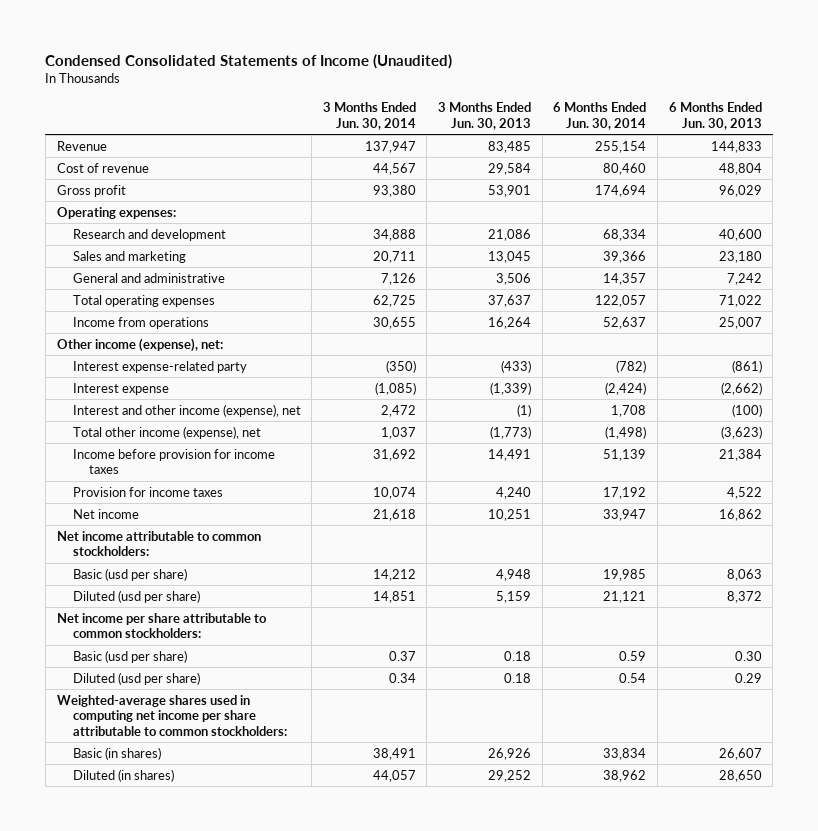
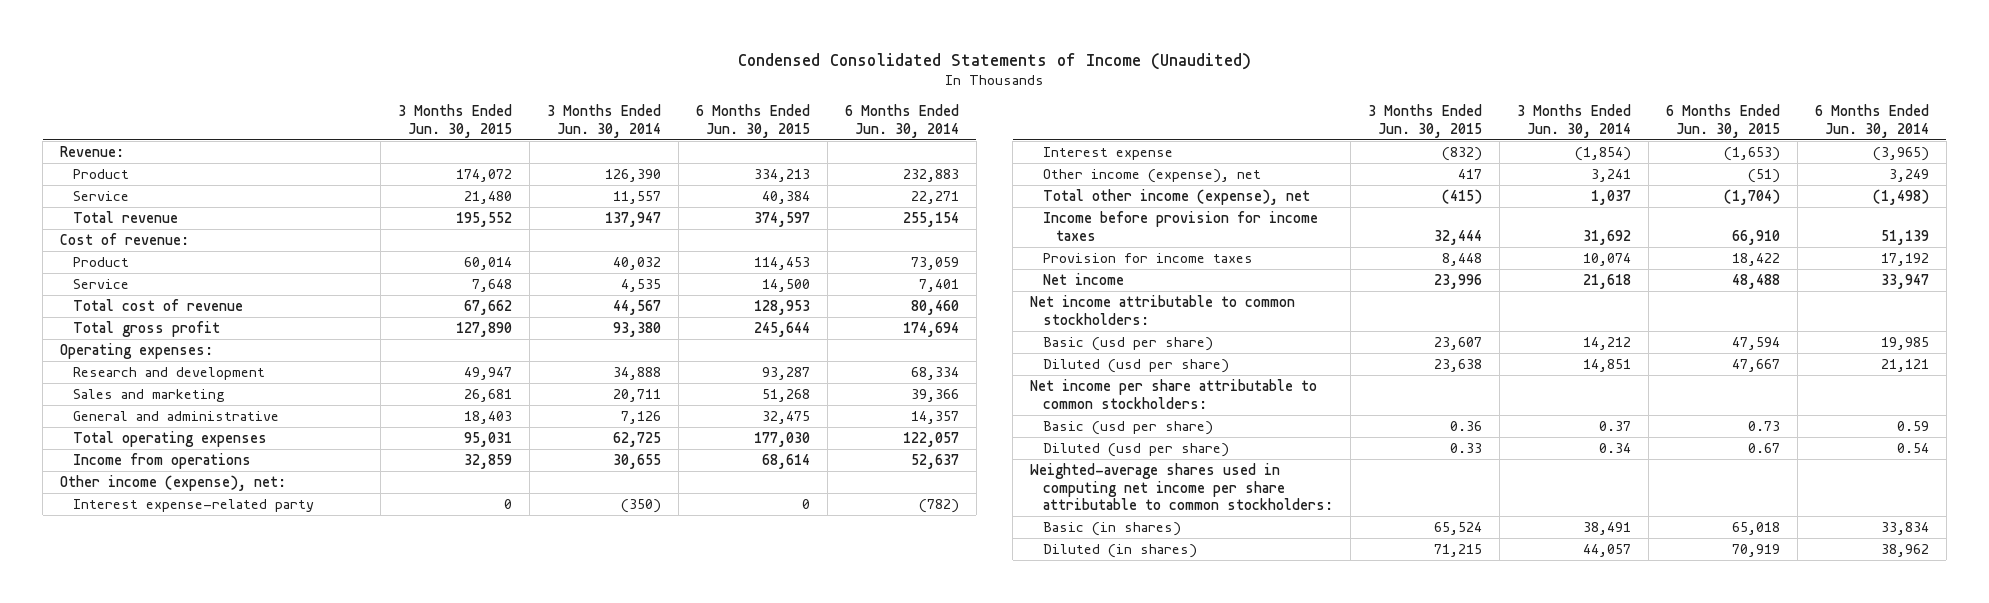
[438,102,532,130] 3 Months Ended Jun. 30, 2013 -> none
[668,102,762,130] 6 Months Ended Jun. 30, 2013 -> none
none -> [398,104,513,138] 3 Months Ended Jun. 30, 2015
none -> [695,104,810,138] 6 Months Ended Jun. 30, 2015
none -> [60,146,125,158] Revenue:
none -> [73,169,130,180] Product
none -> [73,191,130,202] Service
[56,140,107,151] Revenue -> [73,211,179,224] Total revenue
none -> [60,233,190,246] Cost of revenue:
none -> [73,257,130,268] Product
none -> [73,279,130,290] Service
[56,162,149,173] Cost of revenue -> [73,299,244,312] Total cost of revenue
[56,184,126,197] Gross profit -> [73,321,221,338] Total gross profit
[374,381,416,395] (1,085) -> [1574,147,1631,162] (1,854)
[605,381,647,395] (2,424) -> [1872,147,1929,162] (3,965)
[72,403,301,417] Interest and other income (expense), net -> [1043,169,1262,184] Other income (expense), net
[380,404,416,417] 2,472 -> [1590,169,1631,183] 3,241
[611,404,647,417] 1,708 -> [1888,169,1929,183] 3,249

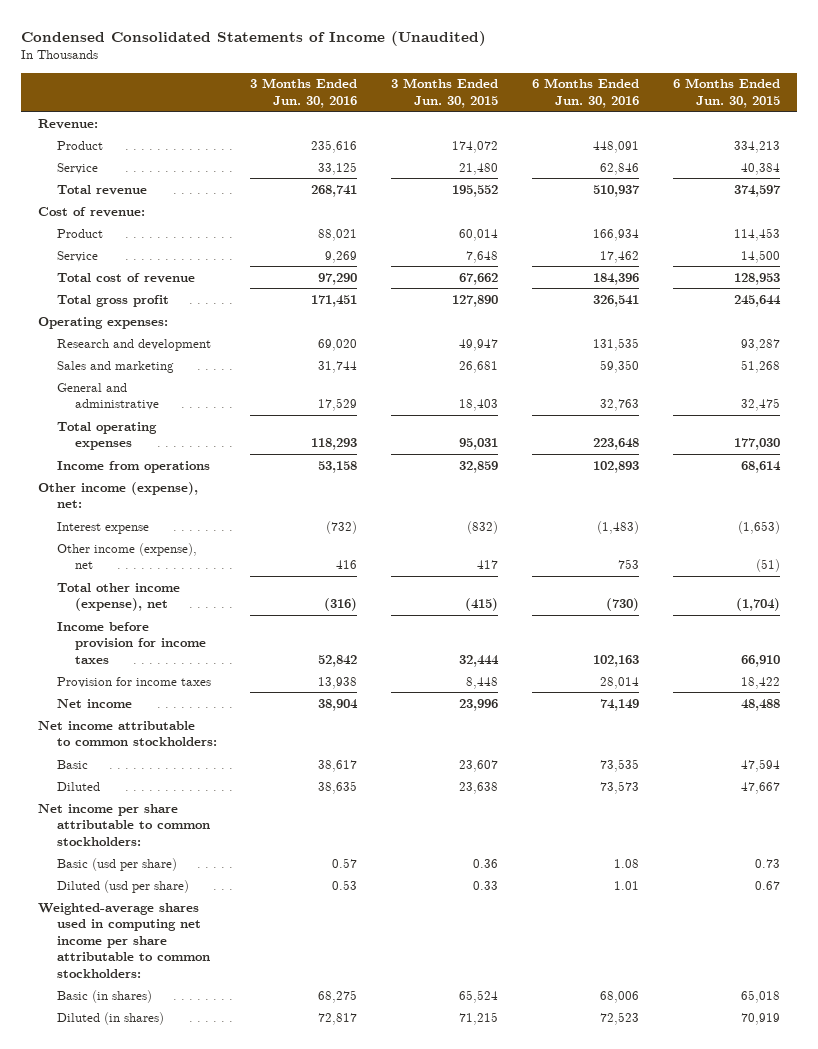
[547,104,662,138] 3 Months Ended Jun. 30, 2014 -> none
[844,104,959,138] 6 Months Ended Jun. 30, 2014 -> none
none -> [250,78,358,108] 3 Months Ended Jun. 30, 2016
none -> [532,78,640,108] 6 Months Ended Jun. 30, 2016
[73,499,315,513] Interest expense-related party -> none
[1043,337,1214,352] Basic (usd per share) -> [56,759,88,769] Basic
[1043,359,1230,374] Diluted (usd per share) -> [56,781,100,791] Diluted

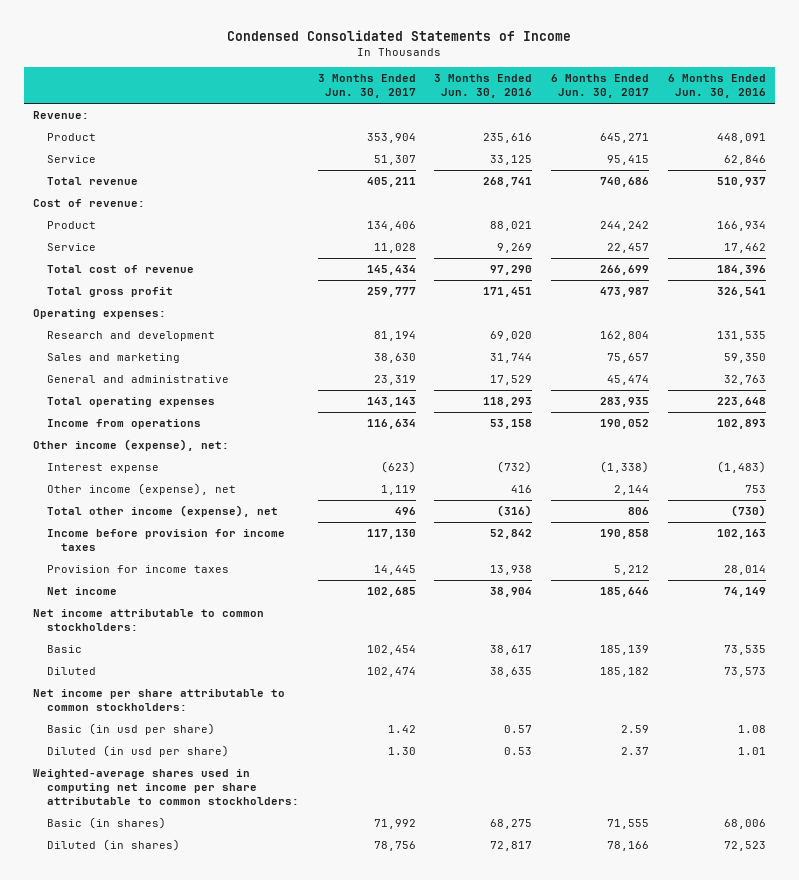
[21,30,487,46] Condensed Consolidated Statements of Income (Unaudited) -> [227,30,572,42] Condensed Consolidated Statements of Income
[391,78,499,108] 3 Months Ended Jun. 30, 2015 -> none
[673,78,781,108] 6 Months Ended Jun. 30, 2015 -> none
none -> [317,74,416,99] 3 Months Ended Jun. 30, 2017
none -> [551,74,650,99] 6 Months Ended Jun. 30, 2017
[56,857,177,871] Basic (usd per share) -> [46,723,215,736] Basic (in usd per share)
[56,879,189,893] Diluted (usd per share) -> [46,745,229,758] Diluted (in usd per share)

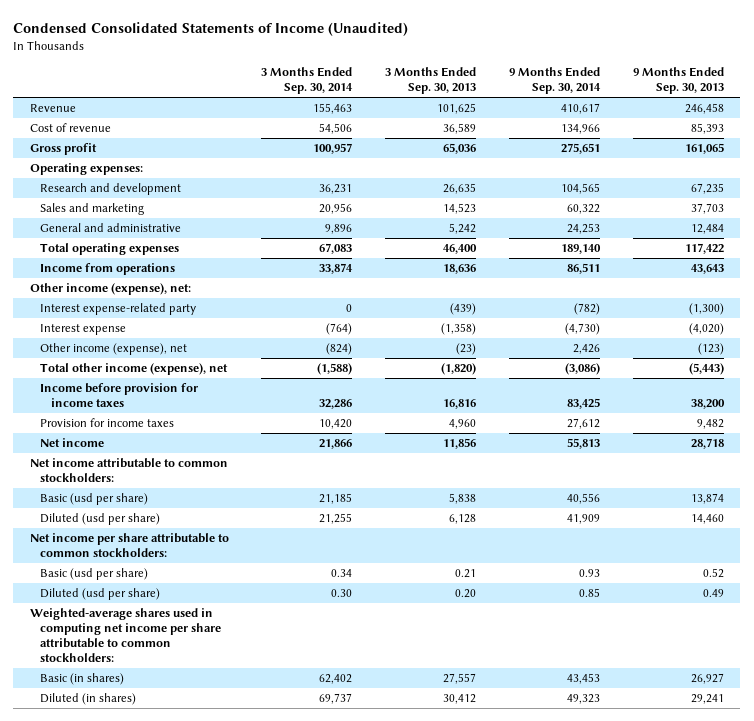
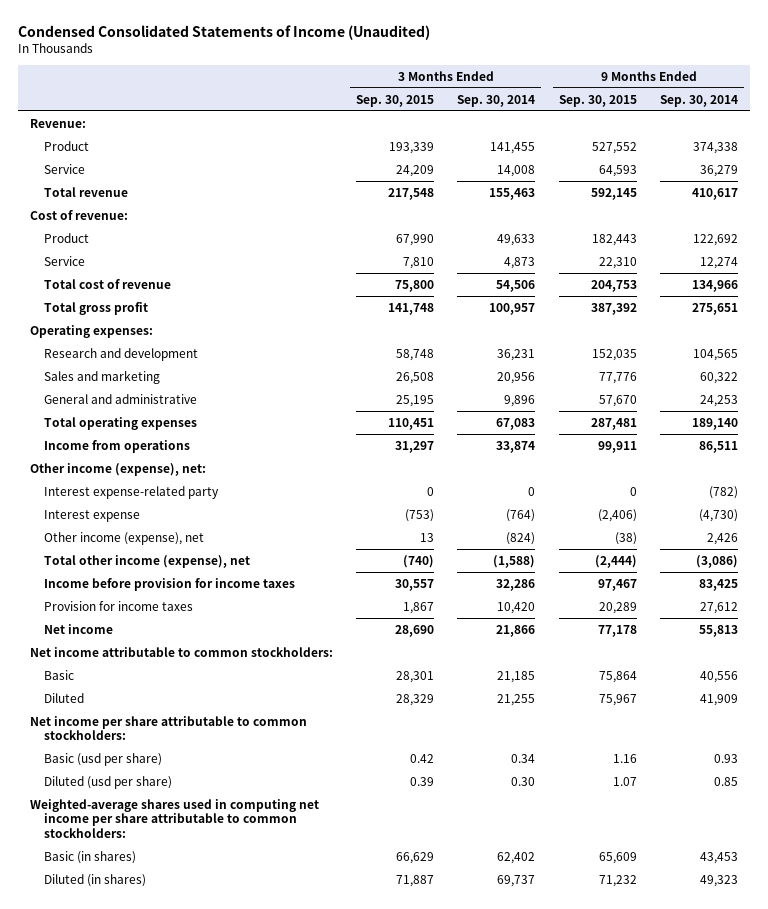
[385,67,477,95] 3 Months Ended Sep. 30, 2013 -> none
[632,67,724,95] 9 Months Ended Sep. 30, 2013 -> none
none -> [356,94,435,107] Sep. 30, 2015
none -> [558,94,637,107] Sep. 30, 2015
none -> [29,118,86,128] Revenue:
none -> [44,140,90,151] Product
none -> [44,163,86,174] Service
[29,104,76,113] Revenue -> [44,186,129,197] Total revenue
none -> [29,209,128,220] Cost of revenue:
none -> [44,232,90,243] Product
none -> [44,255,86,266] Service
[29,123,111,133] Cost of revenue -> [44,278,172,289] Total cost of revenue
[29,143,97,156] Gross profit -> [44,301,149,315] Total gross profit
[40,493,149,506] Basic (usd per share) -> [44,669,75,680] Basic
[40,513,161,526] Diluted (usd per share) -> [44,692,85,703] Diluted

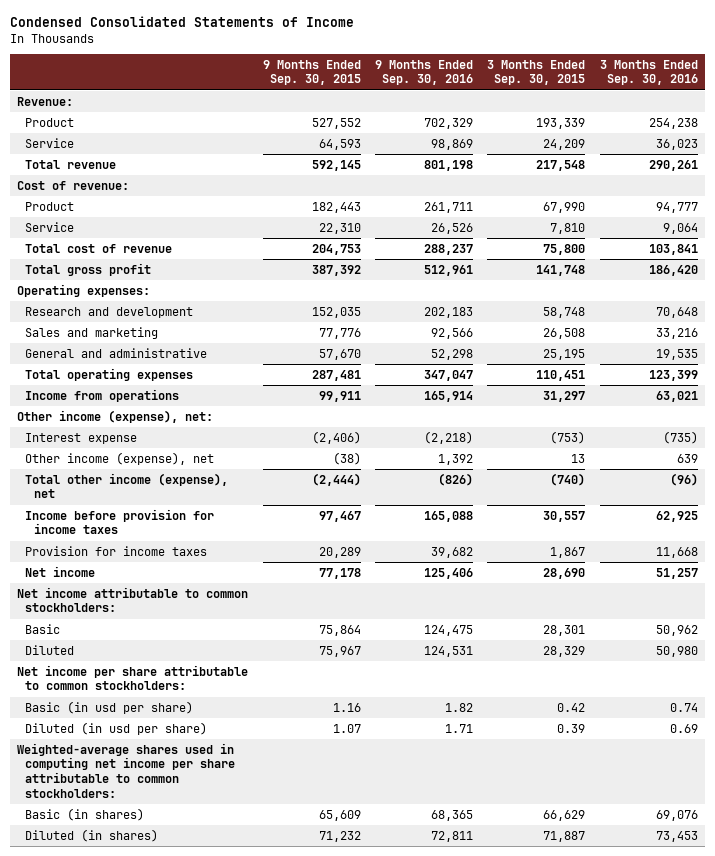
[17,24,430,40] Condensed Consolidated Statements of Income (Unaudited) -> [9,16,354,28] Condensed Consolidated Statements of Income
[457,94,536,107] Sep. 30, 2014 -> none
[660,94,739,107] Sep. 30, 2014 -> none
none -> [374,59,473,86] 9 Months Ended Sep. 30, 2016
none -> [599,59,698,86] 3 Months Ended Sep. 30, 2016
[44,485,220,499] Interest expense-related party -> none
[44,752,163,766] Basic (usd per share) -> [25,700,194,714] Basic (in usd per share)
[44,775,173,789] Diluted (usd per share) -> [25,721,208,735] Diluted (in usd per share)

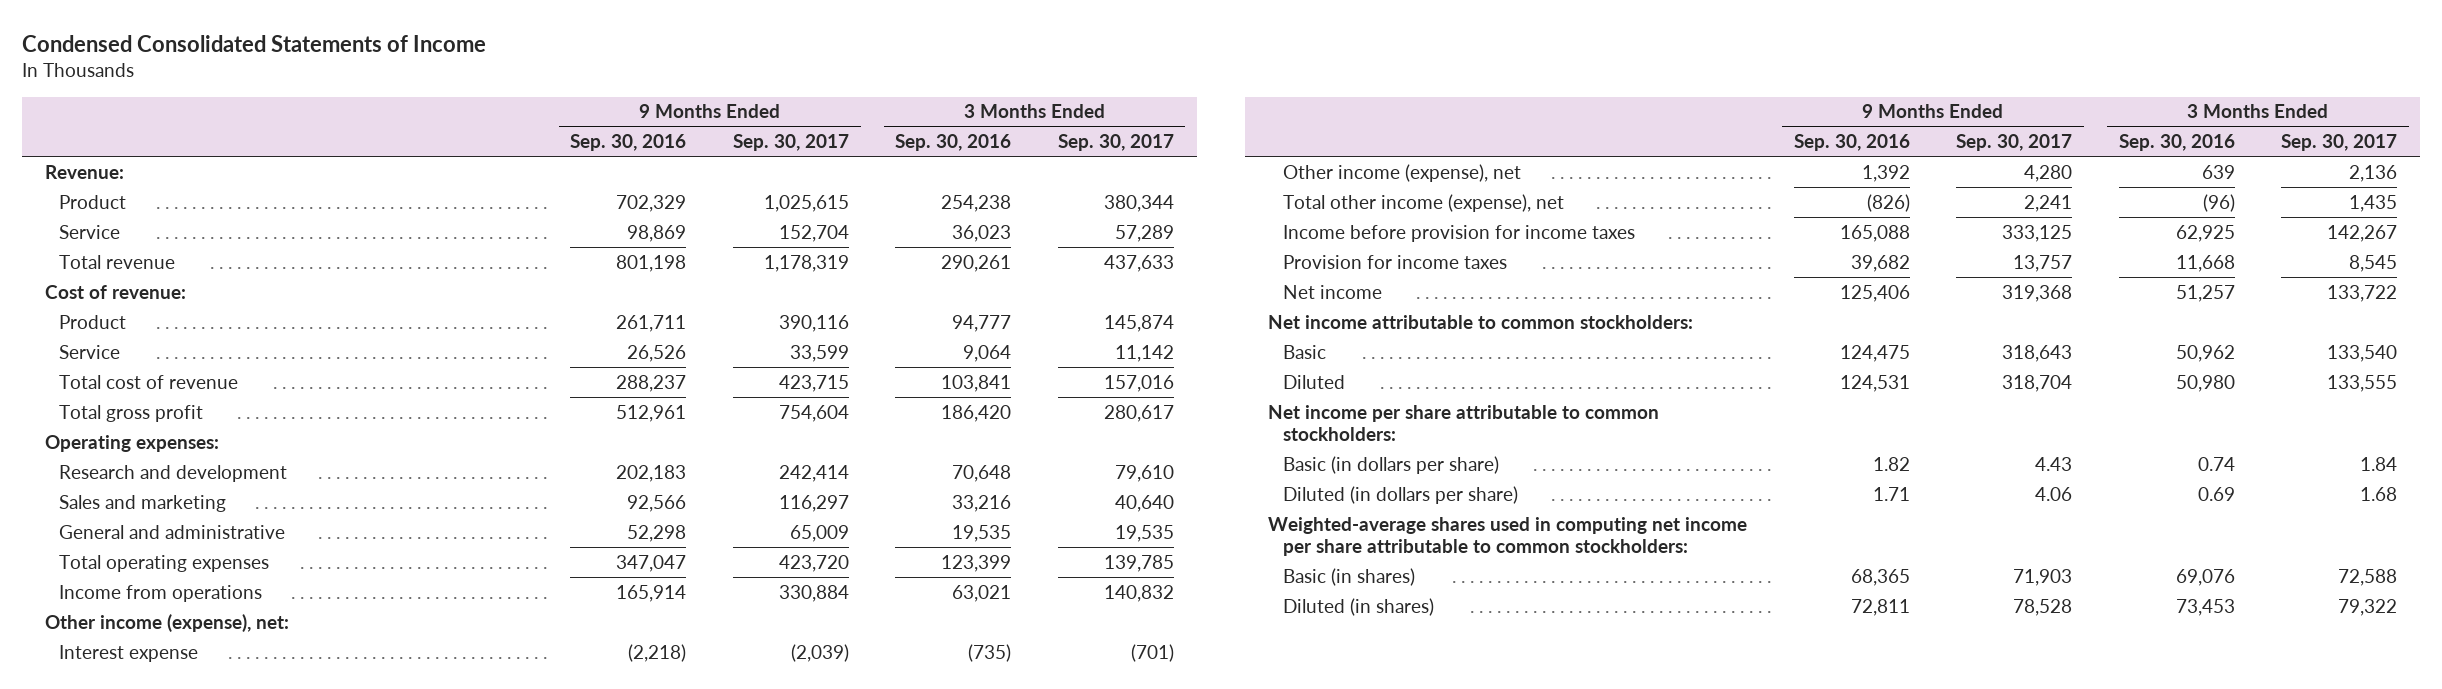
[262,59,361,86] 9 Months Ended Sep. 30, 2015 -> none
[487,59,586,86] 3 Months Ended Sep. 30, 2015 -> none
none -> [732,134,849,152] Sep. 30, 2017
none -> [1057,134,1174,152] Sep. 30, 2017
[25,700,194,714] Basic (in usd per share) -> [1282,455,1499,474] Basic (in dollars per share)
[25,721,208,735] Diluted (in usd per share) -> [1282,485,1518,504] Diluted (in dollars per share)

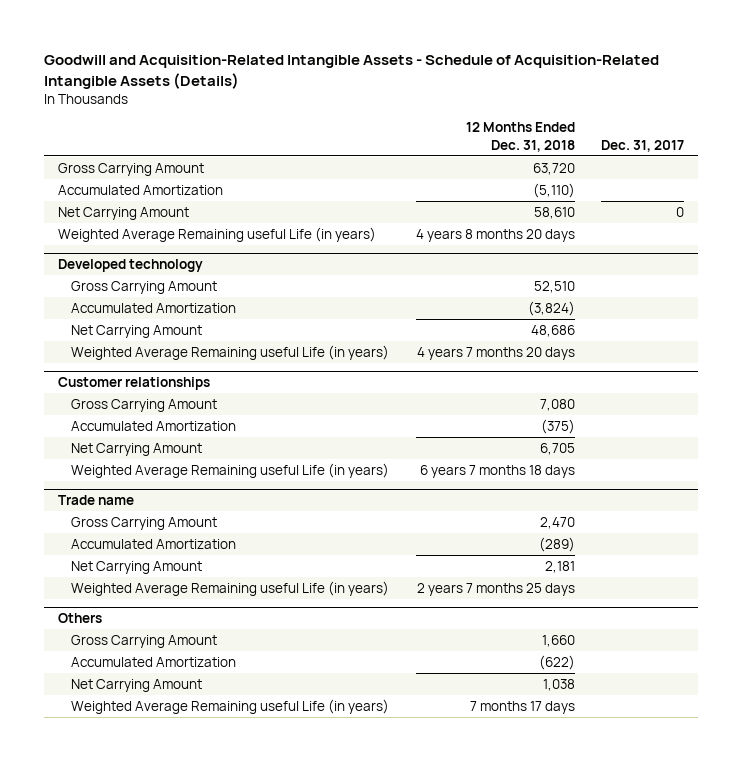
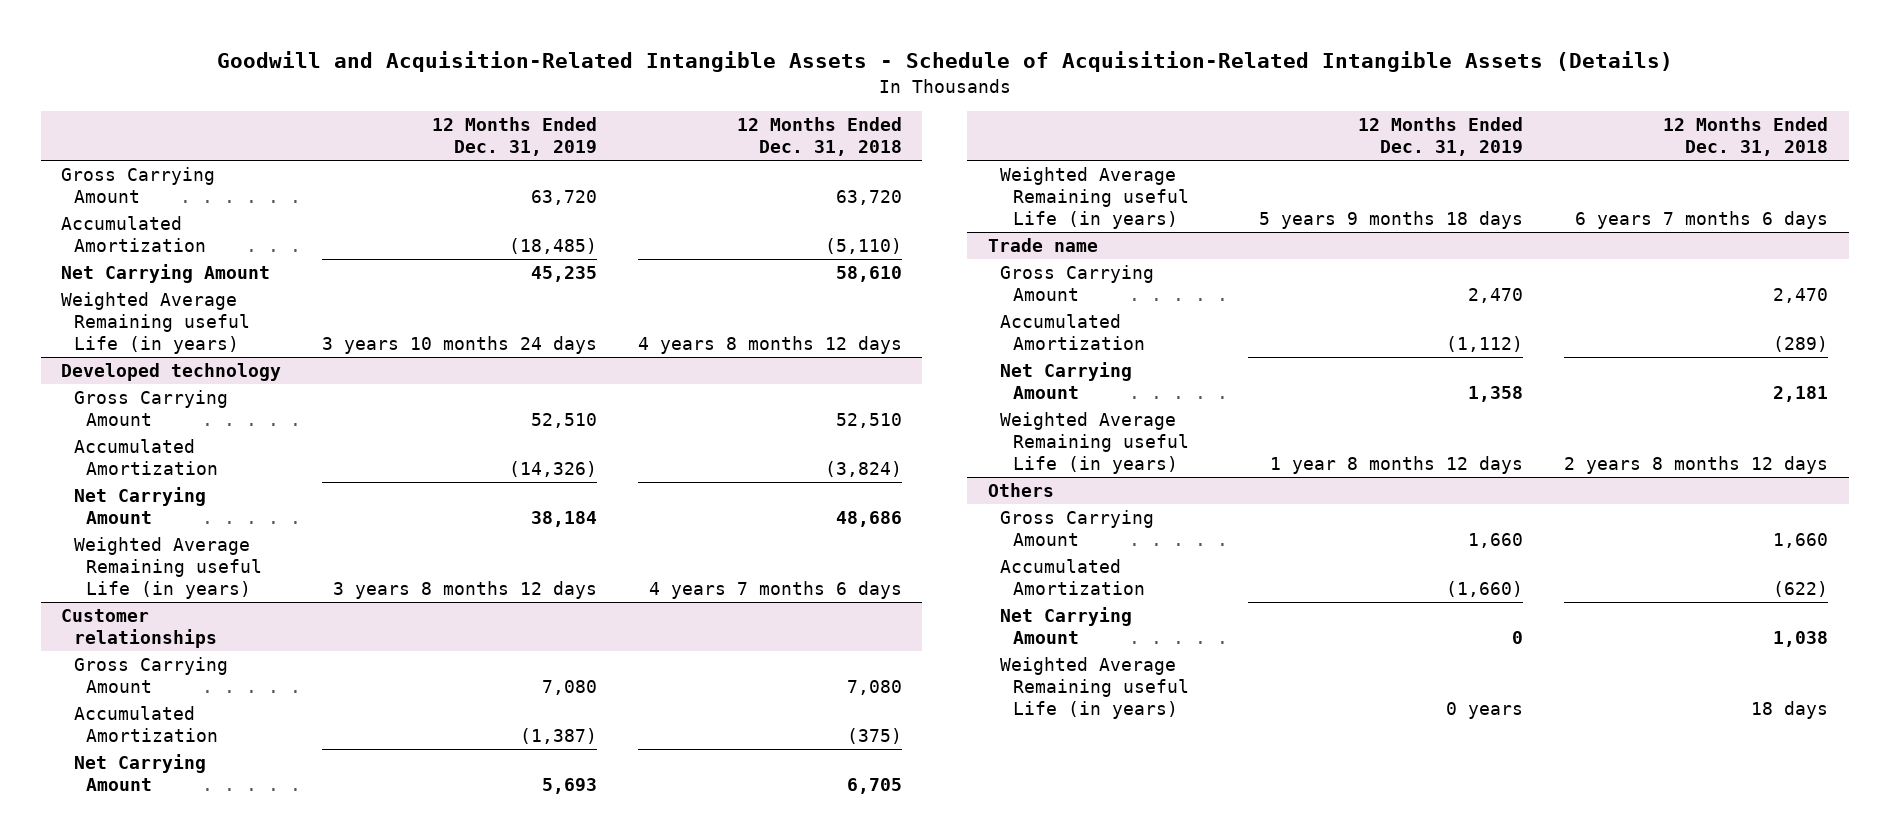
[601,139,685,152] Dec. 31, 2017 -> none
none -> [431,116,597,156] 12 Months Ended Dec. 31, 2019
[415,228,575,242] 4 years 8 months 20 days -> [637,336,902,355] 4 years 8 months 12 days
[416,346,575,360] 4 years 7 months 20 days -> [648,581,902,600] 4 years 7 months 6 days
[419,464,575,478] 6 years 7 months 18 days -> [1575,211,1829,230] 6 years 7 months 6 days
[416,582,575,596] 2 years 7 months 25 days -> [1564,456,1829,475] 2 years 8 months 12 days
[469,700,575,714] 7 months 17 days -> [1751,701,1829,720] 18 days

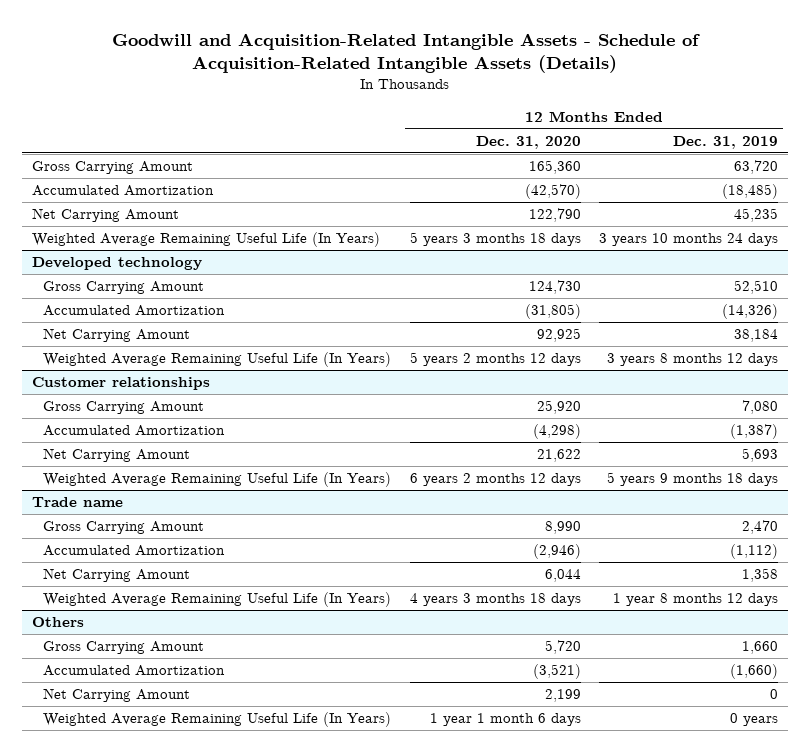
[736,116,902,156] 12 Months Ended Dec. 31, 2018 -> none
none -> [475,135,581,149] Dec. 31, 2020
[60,292,250,355] Weighted Average Remaining useful Life (in years) -> [31,232,380,248] Weighted Average Remaining Useful Life (In Years)
[73,537,263,600] Weighted Average Remaining useful Life (in years) -> [42,352,391,368] Weighted Average Remaining Useful Life (In Years)
[1000,167,1190,230] Weighted Average Remaining useful Life (in years) -> [42,472,391,488] Weighted Average Remaining Useful Life (In Years)
[1000,412,1190,475] Weighted Average Remaining useful Life (in years) -> [42,592,391,608] Weighted Average Remaining Useful Life (In Years)
[1000,657,1190,720] Weighted Average Remaining useful Life (in years) -> [42,712,391,728] Weighted Average Remaining Useful Life (In Years)

